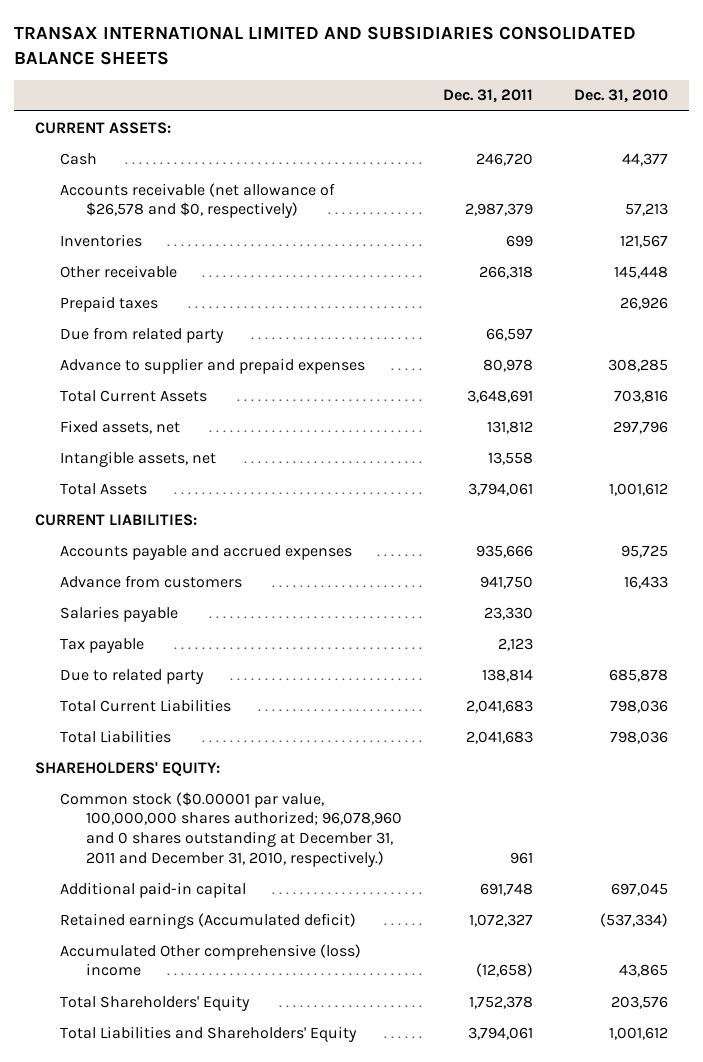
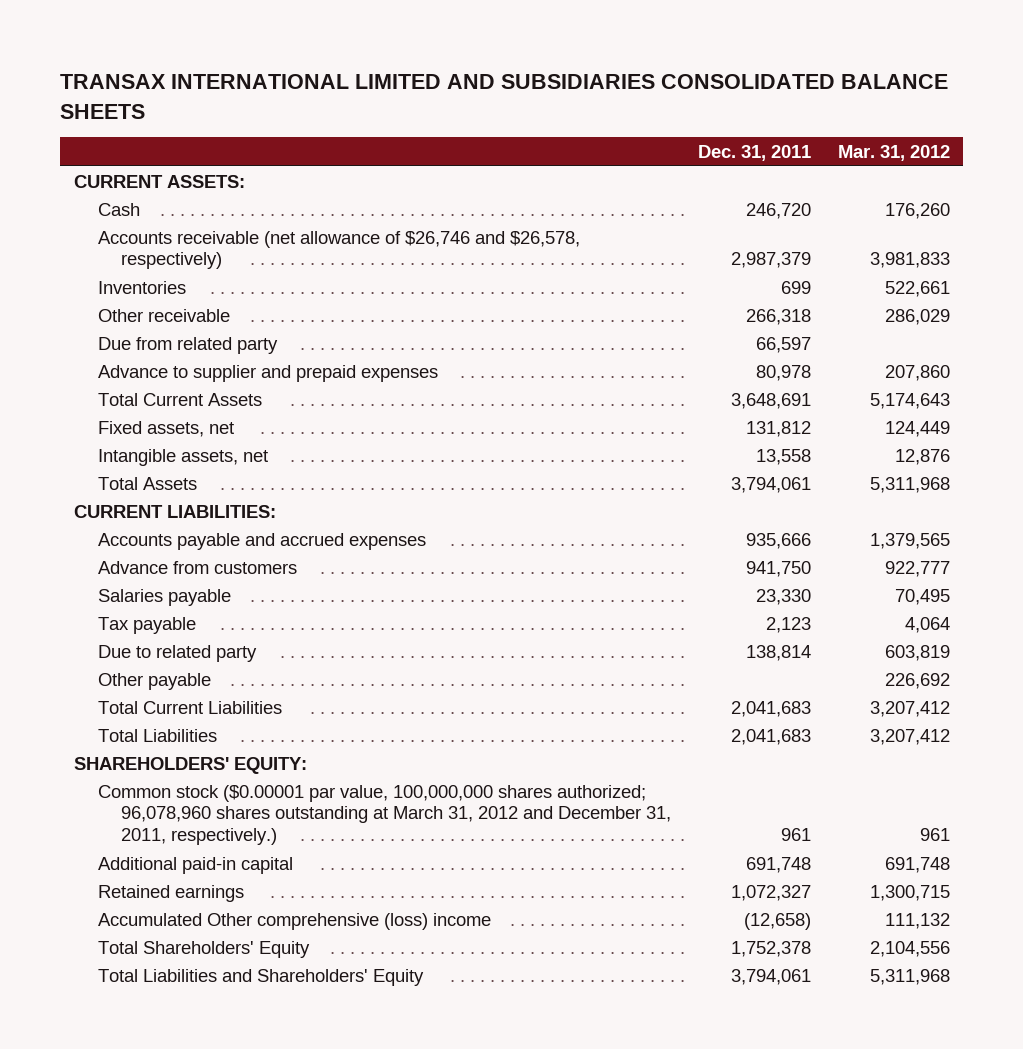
[574,89,669,104] Dec. 31, 2010 -> none
none -> [837,144,950,161] Mar. 31, 2012
[60,182,336,219] Accounts receivable (net allowance of $26,578 and $0, respectively) -> [97,230,580,270] Accounts receivable (net allowance of $26,746 and $26,578, respectively)
[60,295,159,312] Prepaid taxes -> none
none -> [97,672,211,690] Other payable
[60,791,402,867] Common stock ($0.00001 par value, 100,000,000 shares authorized; 96,078,960 and 0 shares outstanding at December 31, 2011 and December 31, 2010, respectively.) -> [97,784,672,845] Common stock ($0.00001 par value, 100,000,000 shares authorized; 96,078,960 shares outstanding at March 31, 2012 and December 31, 2011, respectively.)
[60,912,357,929] Retained earnings (Accumulated deficit) -> [97,884,244,902] Retained earnings

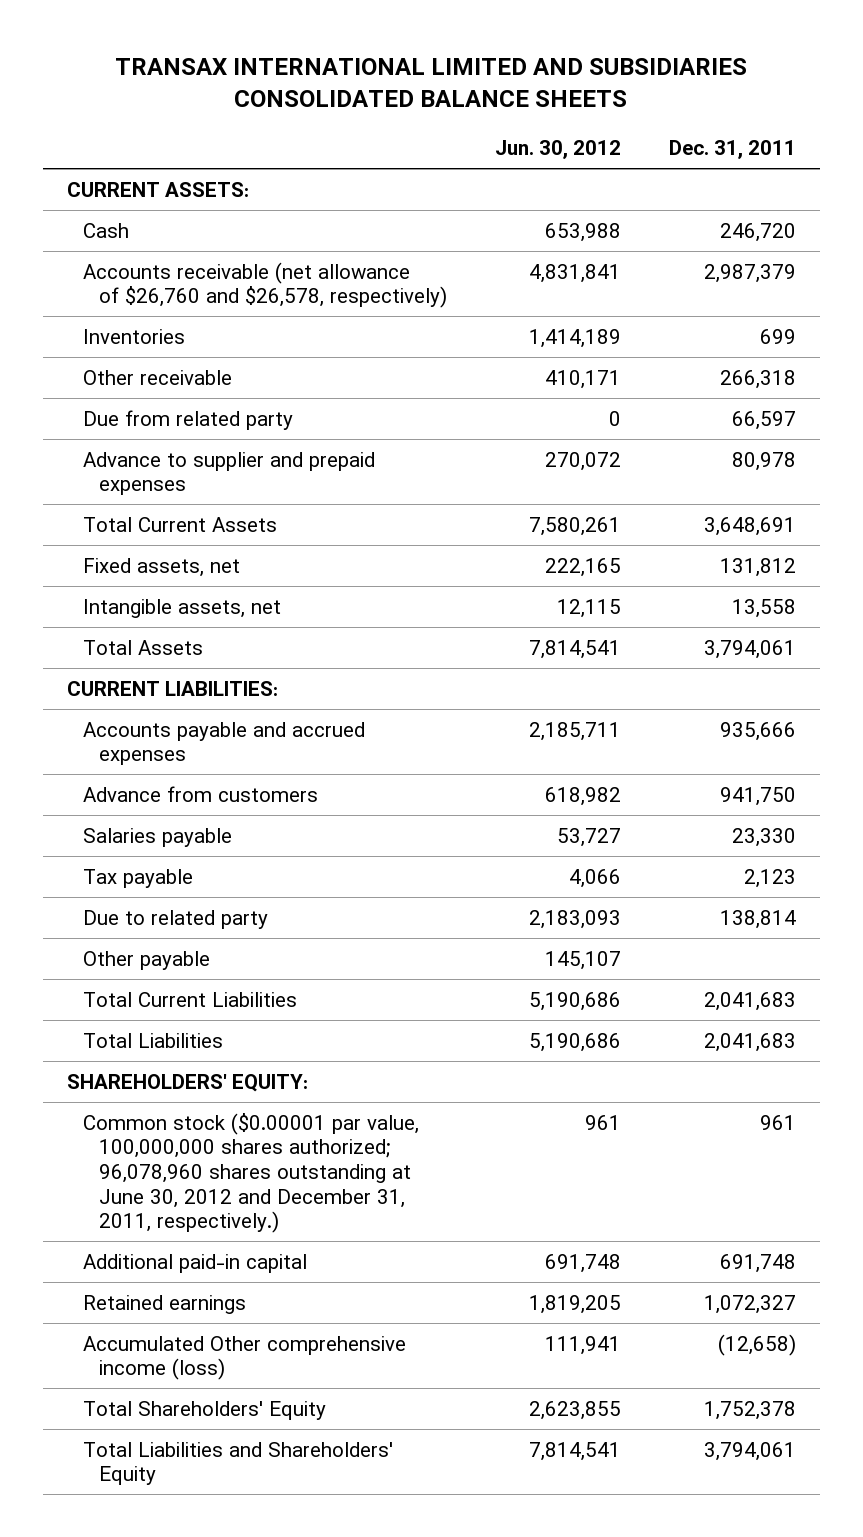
[837,144,950,161] Mar. 31, 2012 -> none
none -> [494,140,621,160] Jun. 30, 2012
[97,230,580,270] Accounts receivable (net allowance of $26,746 and $26,578, respectively) -> [82,261,447,309] Accounts receivable (net allowance of $26,760 and $26,578, respectively)
[97,784,672,845] Common stock ($0.00001 par value, 100,000,000 shares authorized; 96,078,960 shares outstanding at March 31, 2012 and December 31, 2011, respectively.) -> [82,1112,419,1234] Common stock ($0.00001 par value, 100,000,000 shares authorized; 96,078,960 shares outstanding at June 30, 2012 and December 31, 2011, respectively.)
[97,912,491,930] Accumulated Other comprehensive (loss) income -> [82,1335,406,1381] Accumulated Other comprehensive income (loss)

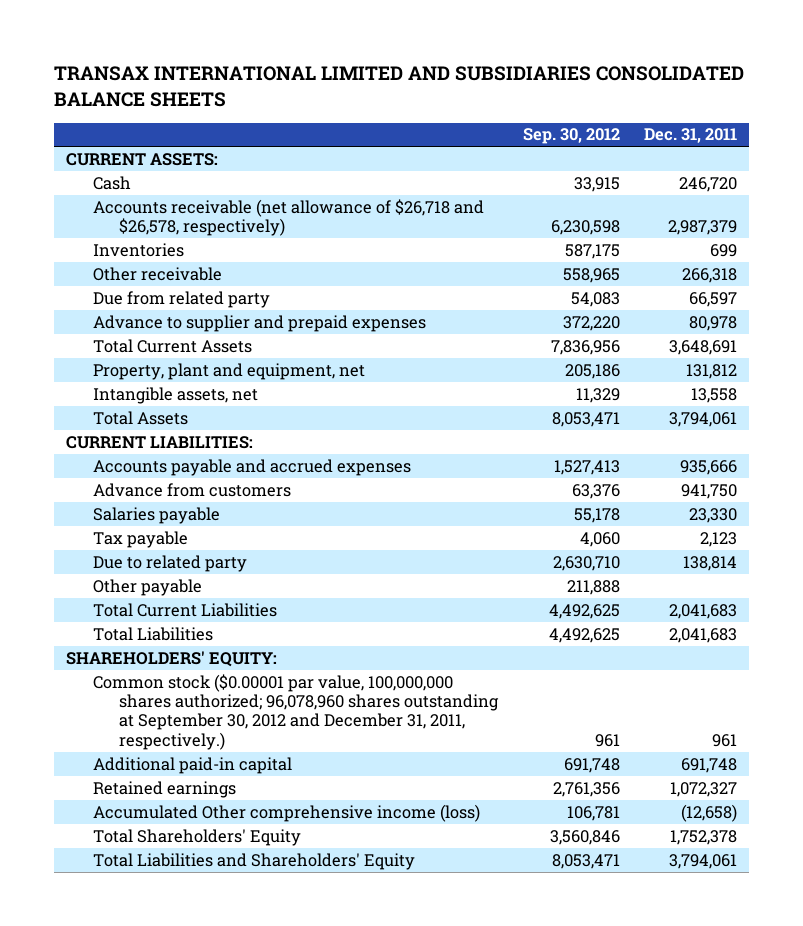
[494,140,621,160] Jun. 30, 2012 -> none
none -> [522,128,620,145] Sep. 30, 2012
[82,261,447,309] Accounts receivable (net allowance of $26,760 and $26,578, respectively) -> [92,198,484,237] Accounts receivable (net allowance of $26,718 and $26,578, respectively)
[82,557,240,577] Fixed assets, net -> [92,362,365,380] Property, plant and equipment, net
[82,1112,419,1234] Common stock ($0.00001 par value, 100,000,000 shares authorized; 96,078,960 shares outstanding at June 30, 2012 and December 31, 2011, respectively.) -> [92,673,500,750] Common stock ($0.00001 par value, 100,000,000 shares authorized; 96,078,960 shares outstanding at September 30, 2012 and December 31, 2011, respectively.)

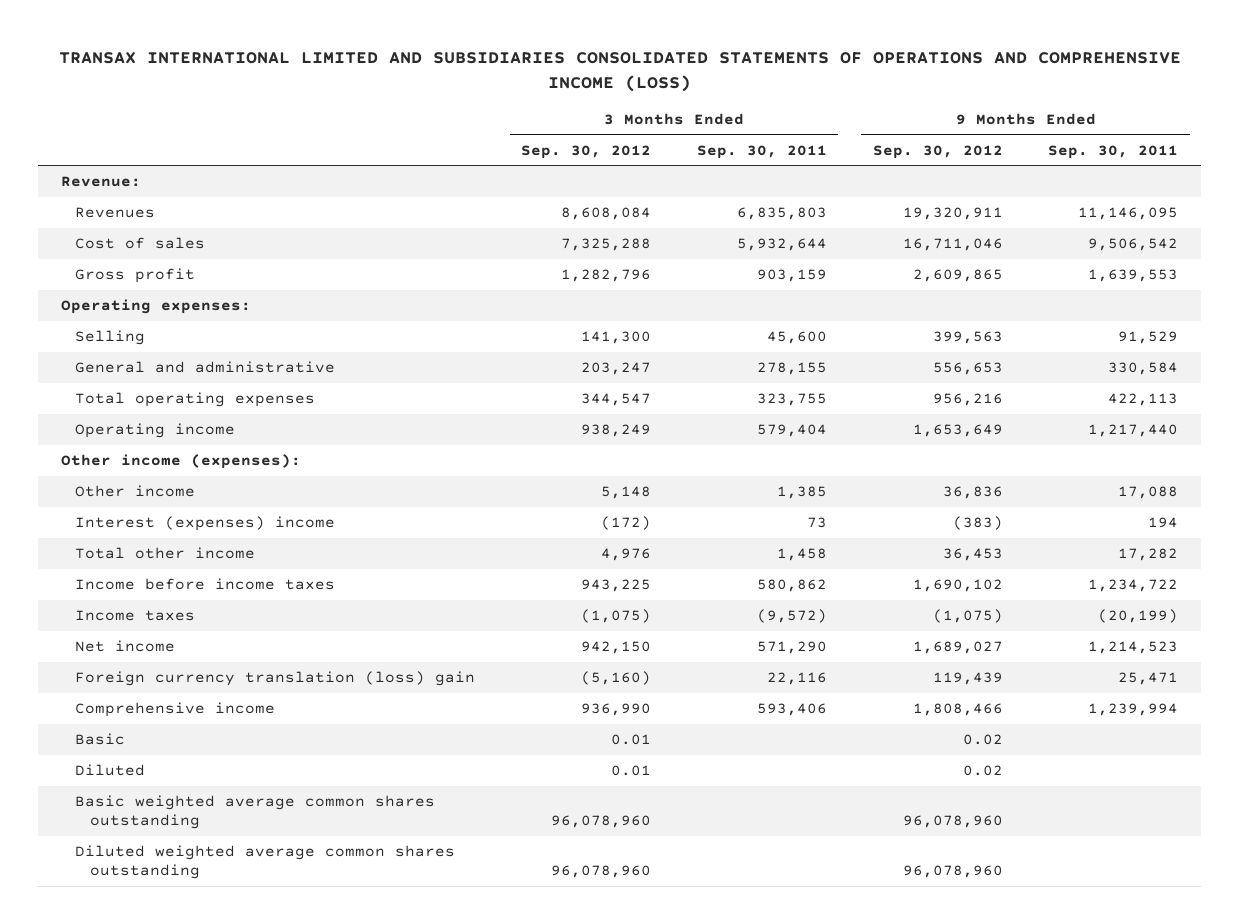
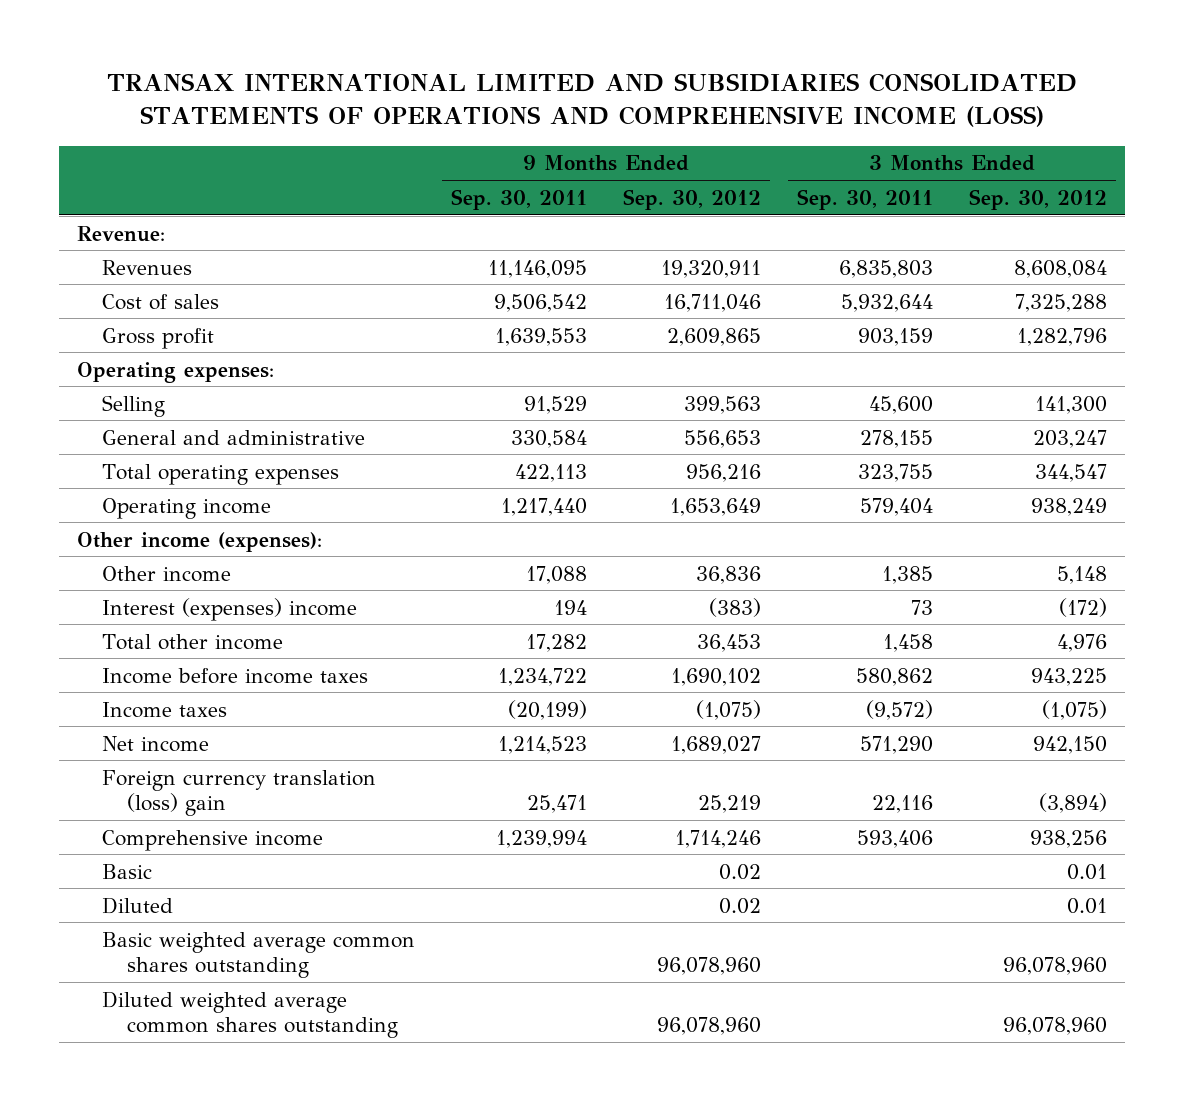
[581,671,652,686] (5,160) -> [1039,792,1108,813] (3,894)
[932,672,1003,686] 119,439 -> [698,794,762,813] 25,219
[581,703,652,717] 936,990 -> [1030,829,1108,848] 938,256
[912,703,1003,717] 1,808,466 -> [675,829,762,848] 1,714,246

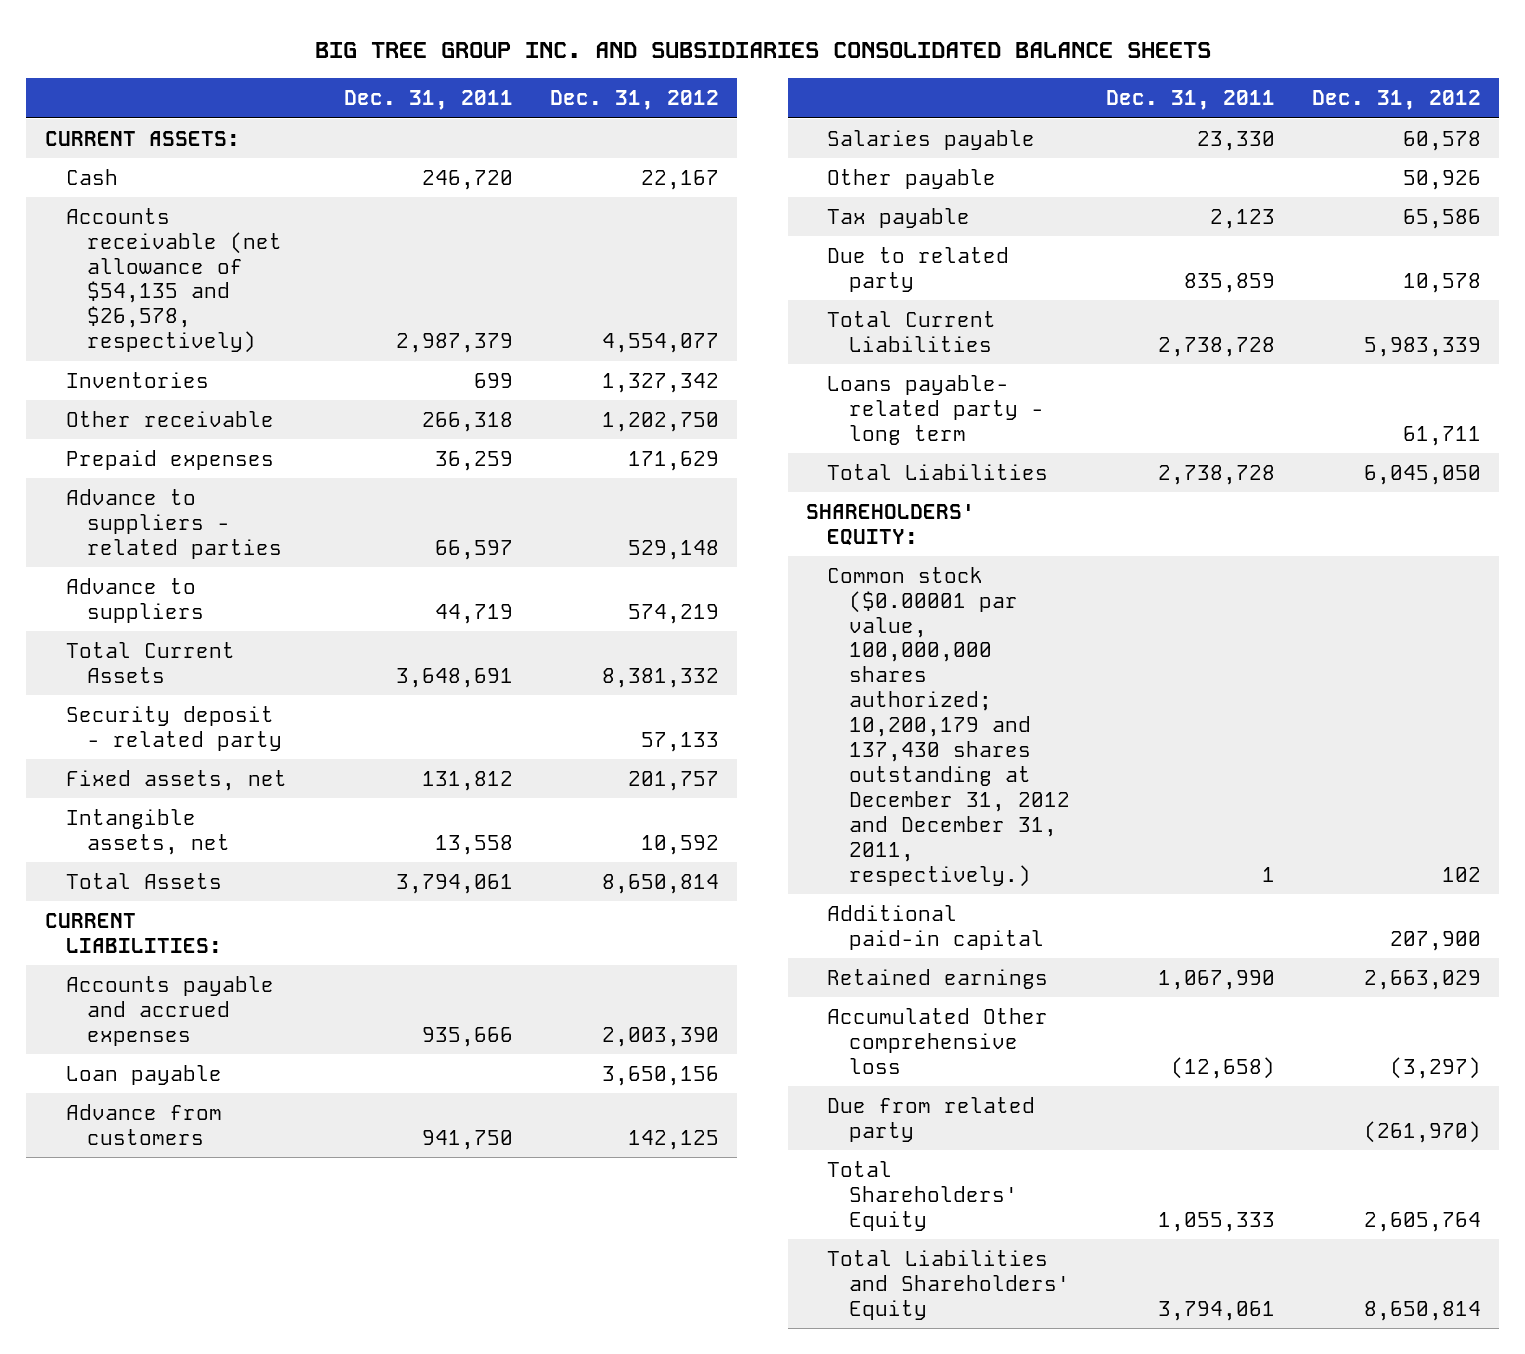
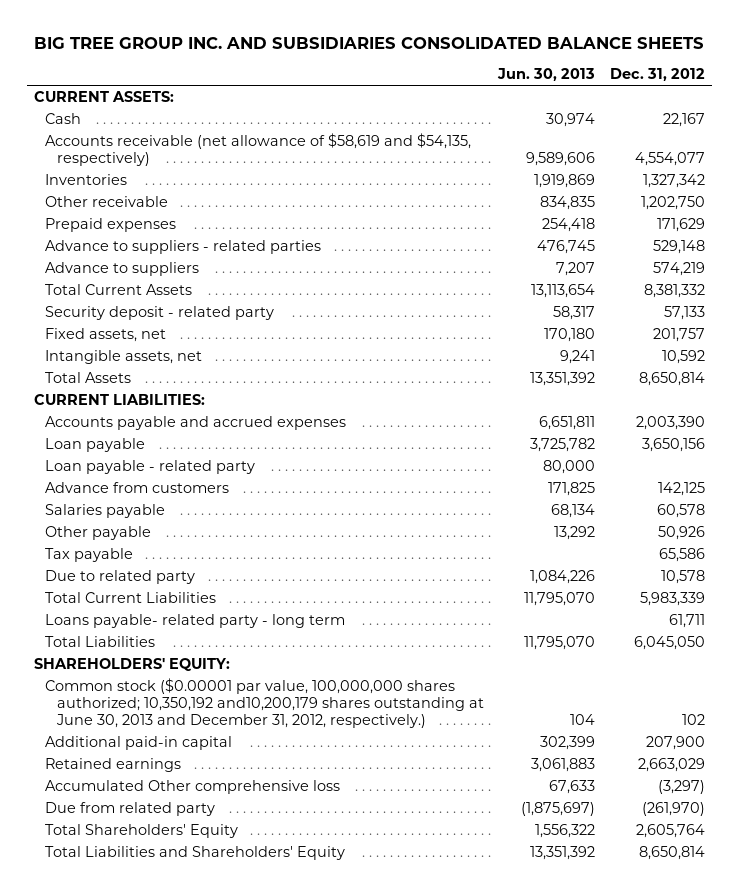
[344,90,514,111] Dec. 31, 2011 -> none
none -> [497,68,596,82] Jun. 30, 2013
[65,207,282,354] Accounts receivable (net allowance of $54,135 and $26,578, respectively) -> [45,132,472,167] Accounts receivable (net allowance of $58,619 and $54,135, respectively)
none -> [45,459,256,474] Loan payable - related party
[827,566,1070,887] Common stock ($0.00001 par value, 100,000,000 shares authorized; 10,200,179 and 137,430 shares outstanding at December 31, 2012 and December 31, 2011, respectively.) -> [45,677,484,729] Common stock ($0.00001 par value, 100,000,000 shares authorized; 10,350,192 and10,200,179 shares outstanding at June 30, 2013 and December 31, 2012, respectively.)

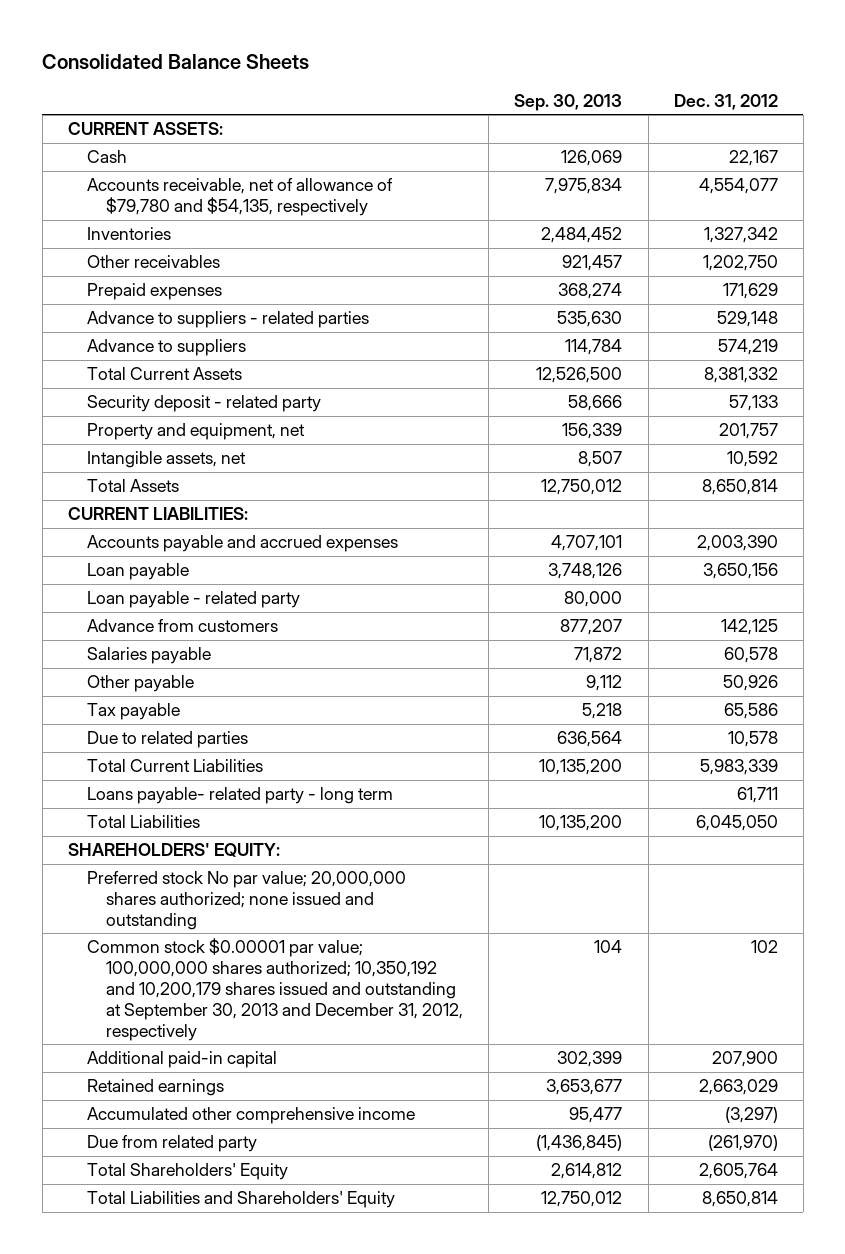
[34,36,705,49] BIG TREE GROUP INC. AND SUBSIDIARIES CONSOLIDATED BALANCE SHEETS -> [42,54,310,70] Consolidated Balance Sheets
[497,68,596,82] Jun. 30, 2013 -> none
none -> [514,93,623,111] Sep. 30, 2013
[45,132,472,167] Accounts receivable (net allowance of $58,619 and $54,135, respectively) -> [86,178,393,217] Accounts receivable, net of allowance of $79,780 and $54,135, respectively
[45,195,169,207] Other receivable -> [86,255,220,269] Other receivables
[45,327,167,342] Fixed assets, net -> [86,423,305,441] Property and equipment, net
[45,569,196,584] Due to related party -> [86,731,248,749] Due to related parties
none -> [86,871,406,930] Preferred stock No par value; 20,000,000 shares authorized; none issued and outstanding
[45,677,484,729] Common stock ($0.00001 par value, 100,000,000 shares authorized; 10,350,192 and10,200,179 shares outstanding at June 30, 2013 and December 31, 2012, respectively.) -> [86,938,464,1041] Common stock $0.00001 par value; 100,000,000 shares authorized; 10,350,192 and 10,200,179 shares issued and outstanding at September 30, 2013 and December 31, 2012, respectively
[45,779,341,794] Accumulated Other comprehensive loss -> [86,1107,415,1125] Accumulated other comprehensive income

